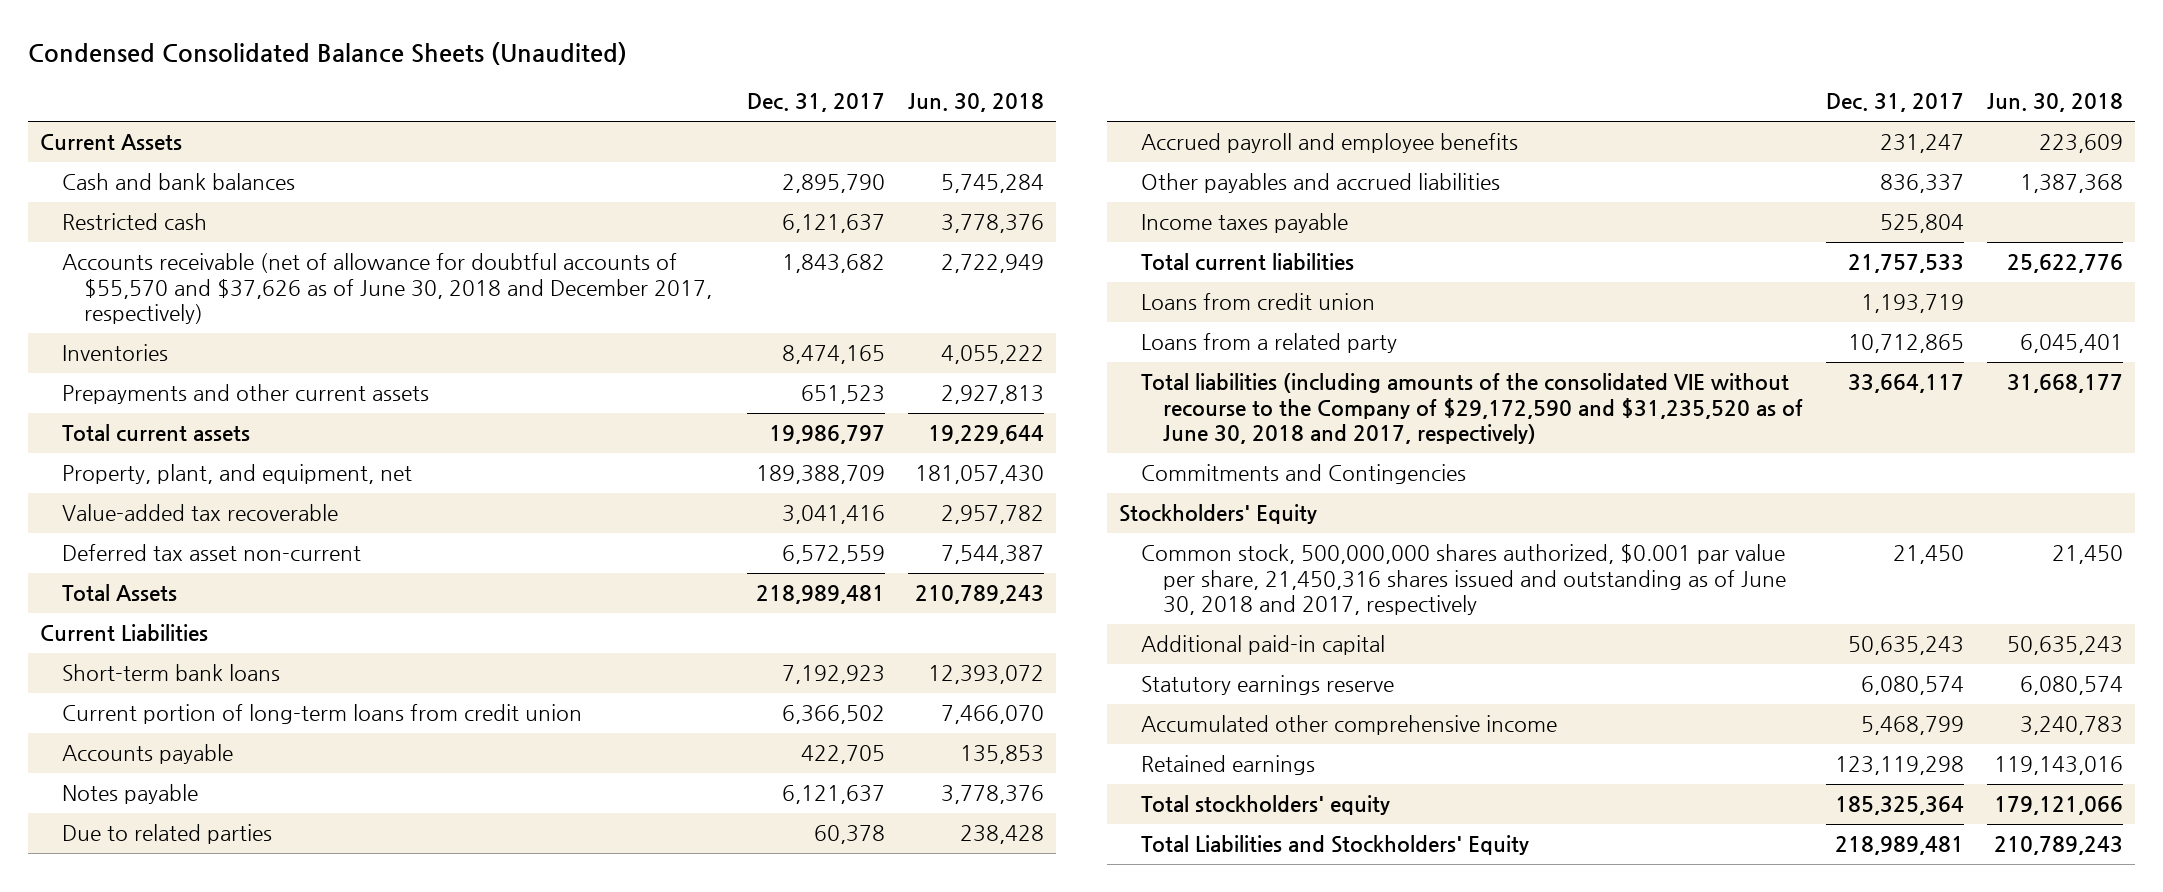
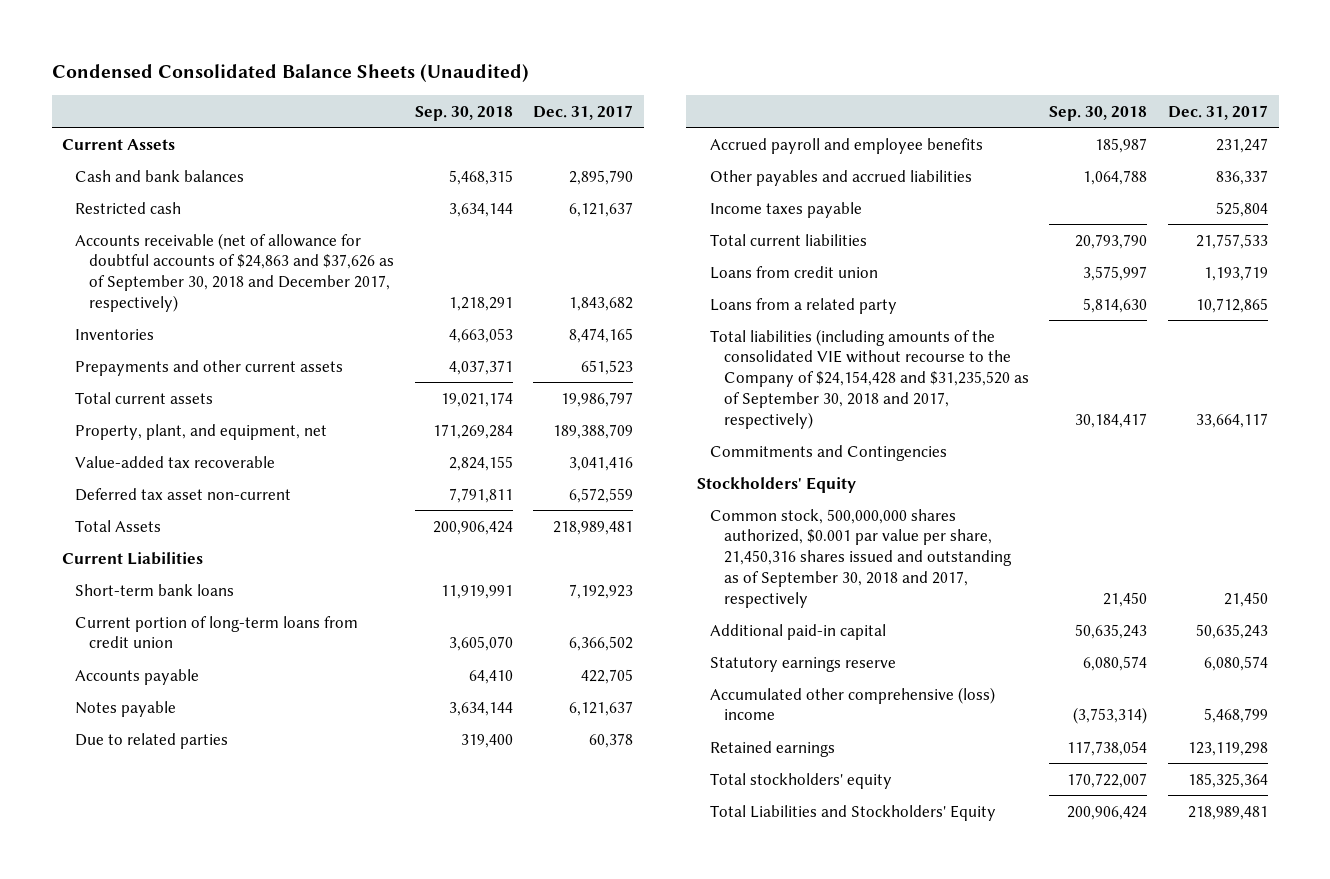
[908,93,1045,113] Jun. 30, 2018 -> none
none -> [414,105,513,121] Sep. 30, 2018
[61,253,712,325] Accounts receivable (net of allowance for doubtful accounts of $55,570 and $37,626 as of June 30, 2018 and December 2017, respectively) -> [75,232,394,312] Accounts receivable (net of allowance for doubtful accounts of $24,863 and $37,626 as of September 30, 2018 and December 2017, respectively)
[1140,373,1803,445] Total liabilities (including amounts of the consolidated VIE without recourse to the Company of $29,172,590 and $31,235,520 as of June 30, 2018 and 2017, respectively) -> [710,328,1029,429] Total liabilities (including amounts of the consolidated VIE without recourse to the Company of $24,154,428 and $31,235,520 as of September 30, 2018 and 2017, respectively)
[1140,544,1786,616] Common stock, 500,000,000 shares authorized, $0.001 par value per share, 21,450,316 shares issued and outstanding as of June 30, 2018 and 2017, respectively -> [710,508,1012,608] Common stock, 500,000,000 shares authorized, $0.001 par value per share, 21,450,316 shares issued and outstanding as of September 30, 2018 and 2017, respectively
[1140,715,1557,736] Accumulated other comprehensive income -> [710,686,996,721] Accumulated other comprehensive (loss) income

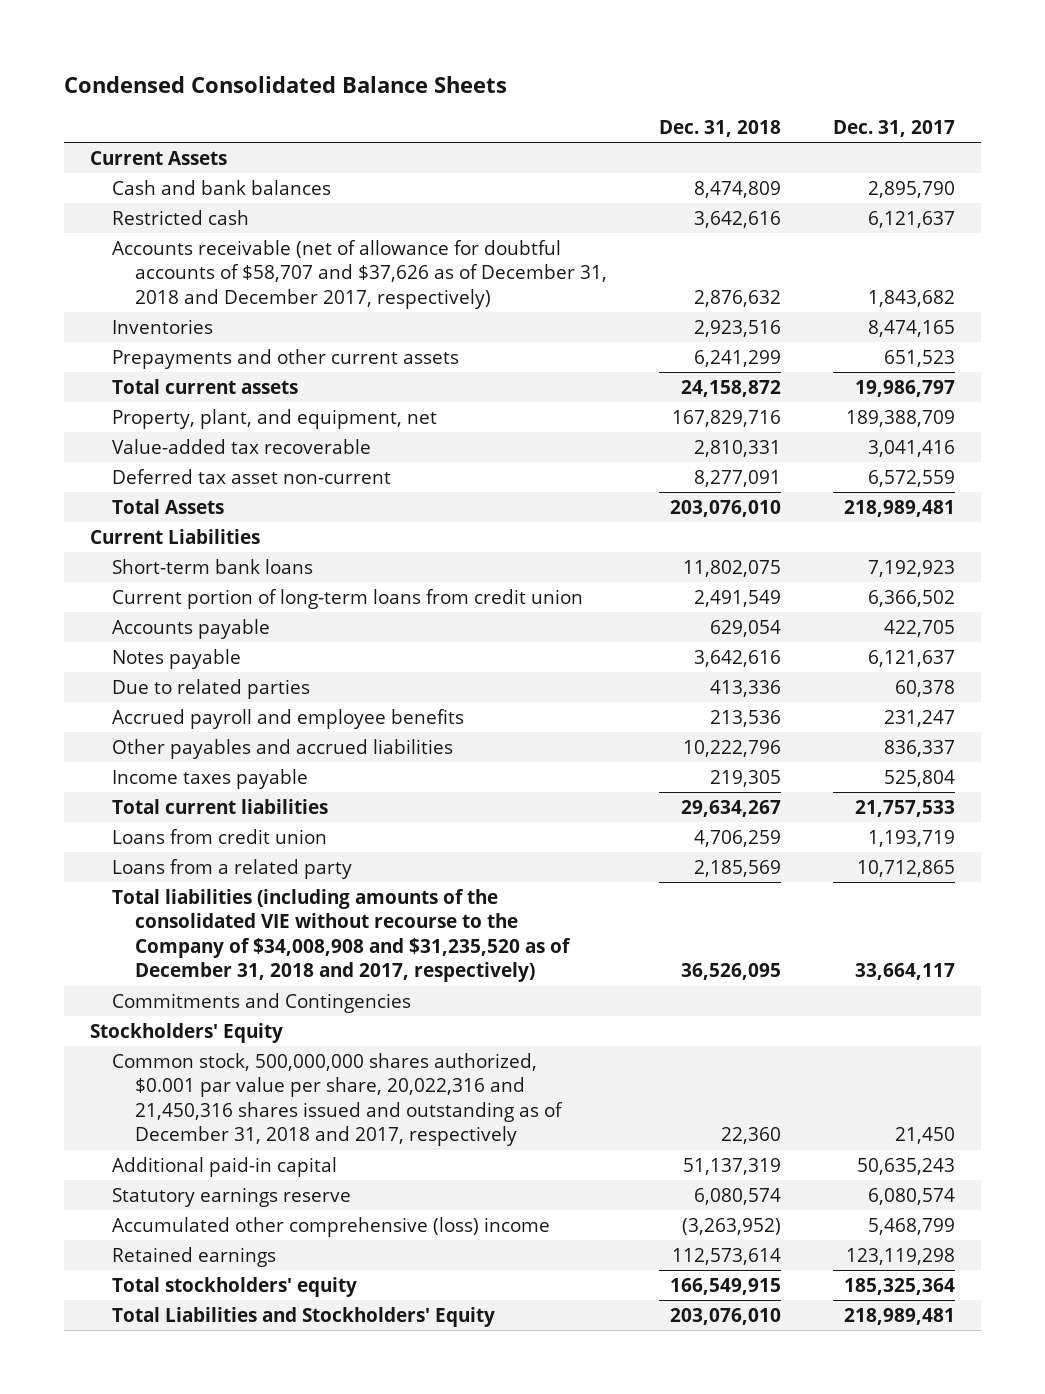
[51,64,529,83] Condensed Consolidated Balance Sheets (Unaudited) -> [63,76,507,94] Condensed Consolidated Balance Sheets
[414,105,513,121] Sep. 30, 2018 -> none
none -> [658,120,781,138] Dec. 31, 2018
[75,232,394,312] Accounts receivable (net of allowance for doubtful accounts of $24,863 and $37,626 as of September 30, 2018 and December 2017, respectively) -> [112,239,607,309] Accounts receivable (net of allowance for doubtful accounts of $58,707 and $37,626 as of December 31, 2018 and December 2017, respectively)
[710,328,1029,429] Total liabilities (including amounts of the consolidated VIE without recourse to the Company of $24,154,428 and $31,235,520 as of September 30, 2018 and 2017, respectively) -> [112,888,571,983] Total liabilities (including amounts of the consolidated VIE without recourse to the Company of $34,008,908 and $31,235,520 as of December 31, 2018 and 2017, respectively)
[710,508,1012,608] Common stock, 500,000,000 shares authorized, $0.001 par value per share, 21,450,316 shares issued and outstanding as of September 30, 2018 and 2017, respectively -> [112,1052,563,1147] Common stock, 500,000,000 shares authorized, $0.001 par value per share, 20,022,316 and 21,450,316 shares issued and outstanding as of December 31, 2018 and 2017, respectively

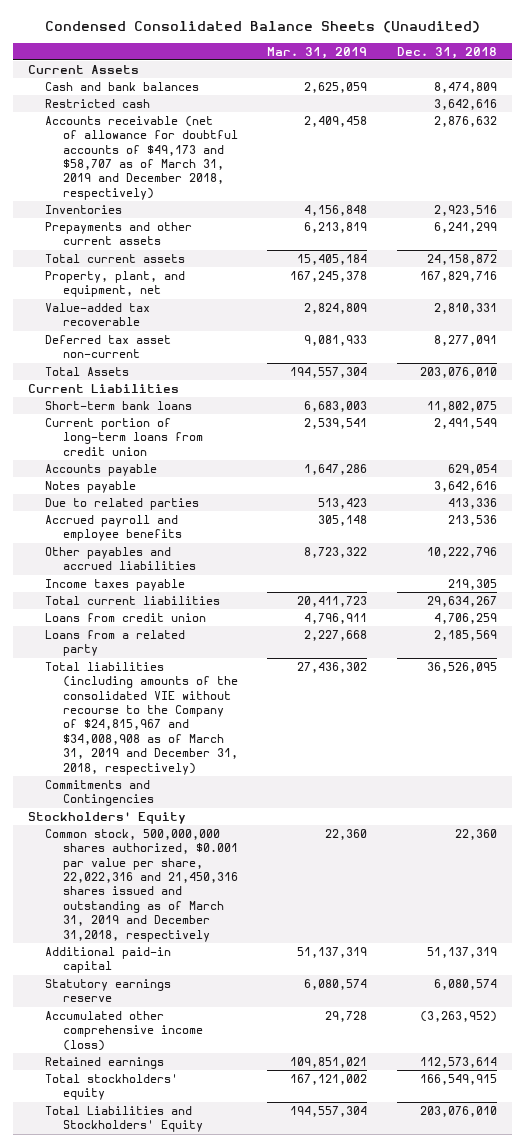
[63,76,507,94] Condensed Consolidated Balance Sheets -> [44,21,480,34] Condensed Consolidated Balance Sheets (Unaudited)
[832,120,955,138] Dec. 31, 2017 -> none
none -> [267,46,368,59] Mar. 31, 2019
[112,239,607,309] Accounts receivable (net of allowance for doubtful accounts of $58,707 and $37,626 as of December 31, 2018 and December 2017, respectively) -> [45,116,238,200] Accounts receivable (net of allowance for doubtful accounts of $49,173 and $58,707 as of March 31, 2019 and December 2018, respectively)
[112,888,571,983] Total liabilities (including amounts of the consolidated VIE without recourse to the Company of $34,008,908 and $31,235,520 as of December 31, 2018 and 2017, respectively) -> [45,662,238,775] Total liabilities (including amounts of the consolidated VIE without recourse to the Company of $24,815,967 and $34,008,908 as of March 31, 2019 and December 31, 2018, respectively)
[112,1052,563,1147] Common stock, 500,000,000 shares authorized, $0.001 par value per share, 20,022,316 and 21,450,316 shares issued and outstanding as of December 31, 2018 and 2017, respectively -> [45,829,238,942] Common stock, 500,000,000 shares authorized, $0.001 par value per share, 22,022,316 and 21,450,316 shares issued and outstanding as of March 31, 2019 and December 31,2018, respectively
[112,1216,551,1237] Accumulated other comprehensive (loss) income -> [45,1011,203,1051] Accumulated other comprehensive income (loss)

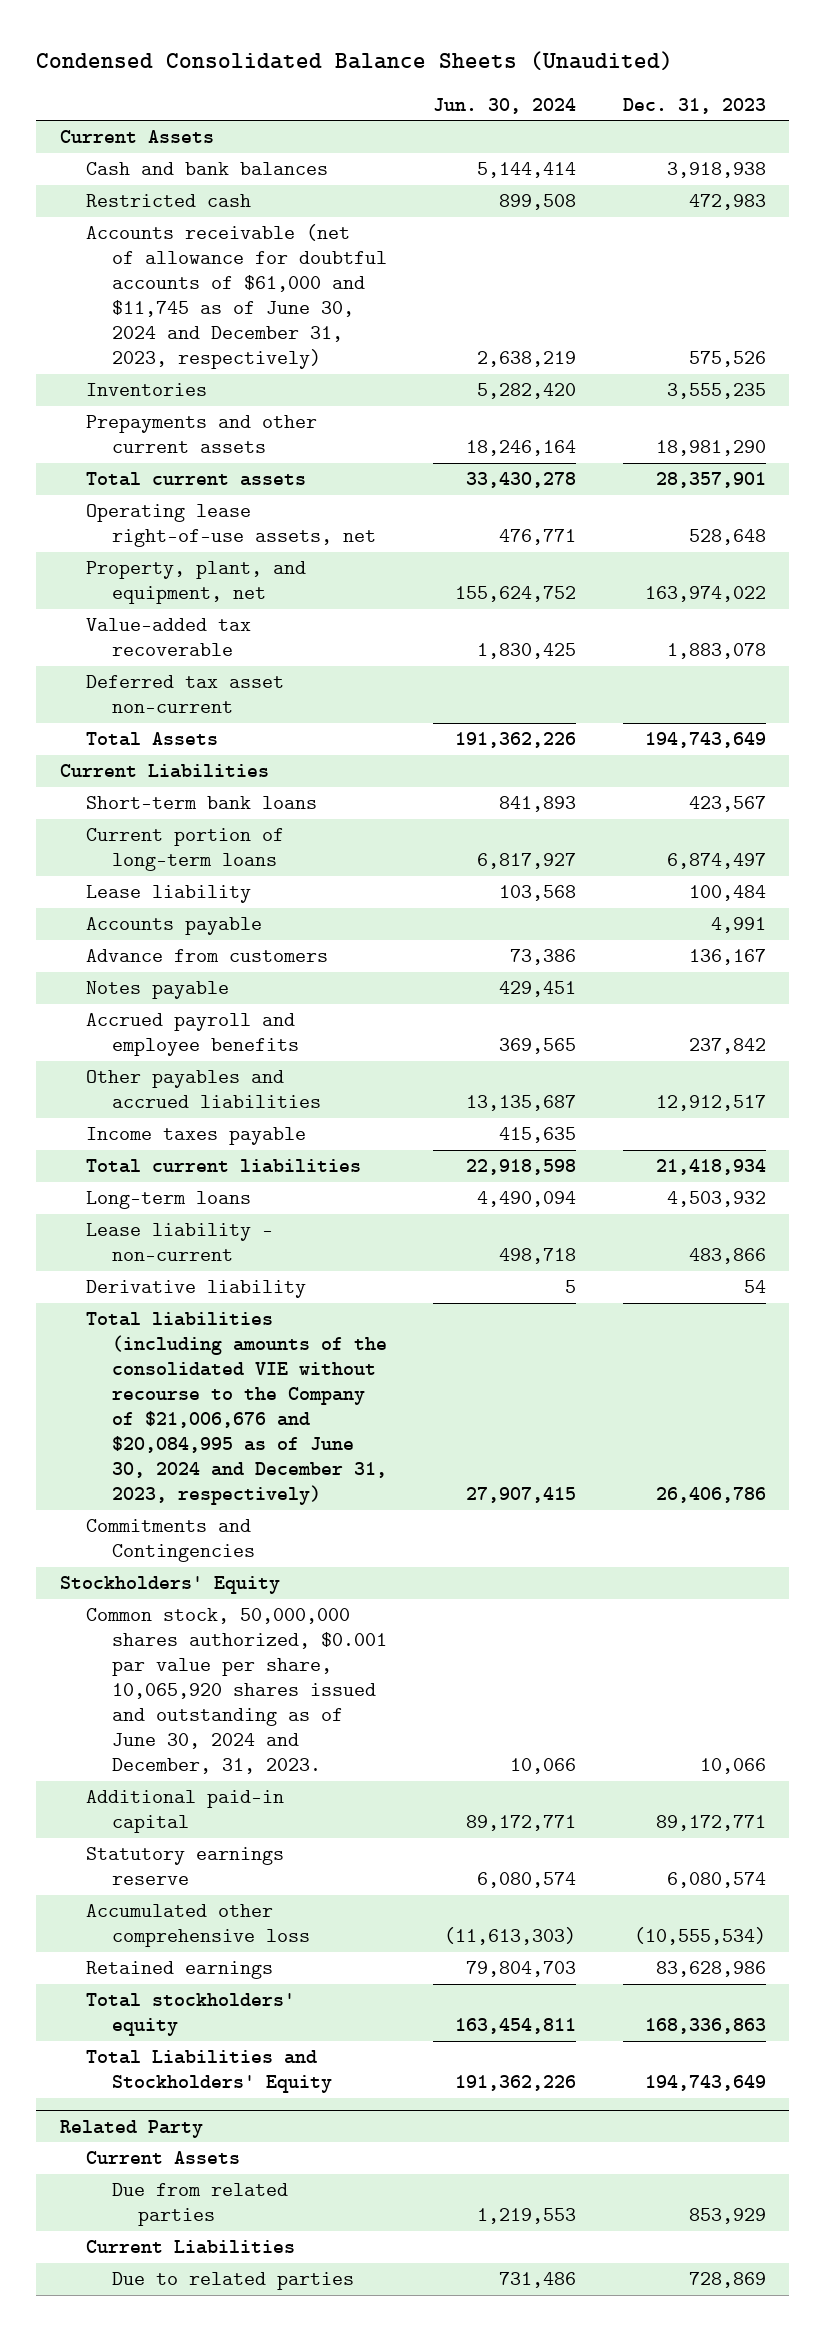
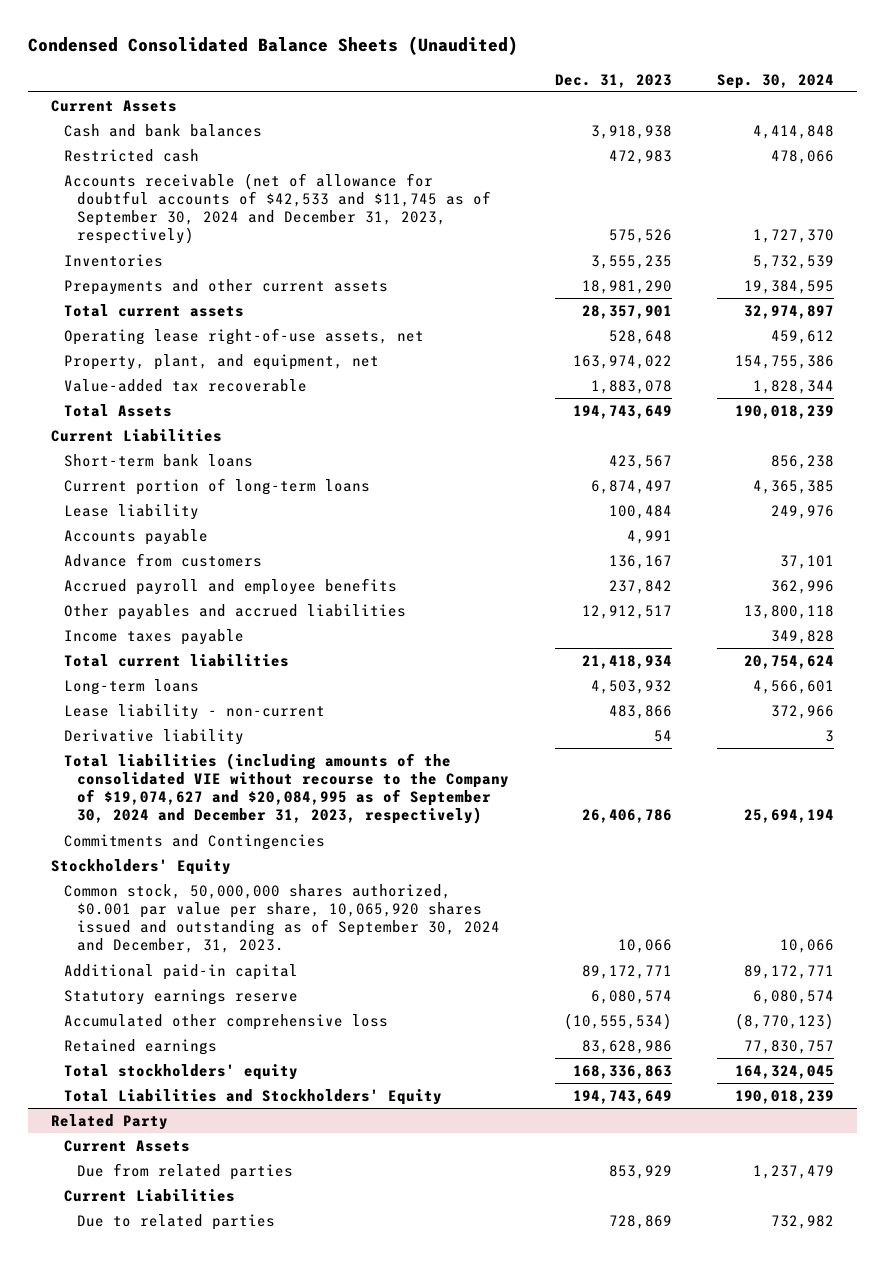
[433,97,577,114] Jun. 30, 2024 -> none
none -> [717,73,835,89] Sep. 30, 2024
[85,224,387,370] Accounts receivable (net of allowance for doubtful accounts of $61,000 and $11,745 as of June 30, 2024 and December 31, 2023, respectively) -> [63,172,492,245] Accounts receivable (net of allowance for doubtful accounts of $42,533 and $11,745 as of September 30, 2024 and December 31, 2023, respectively)
[85,675,284,714] Deferred tax asset non-current -> none
[85,981,229,1000] Notes payable -> none
[85,1312,387,1506] Total liabilities (including amounts of the consolidated VIE without recourse to the Company of $21,006,676 and $20,084,995 as of June 30, 2024 and December 31, 2023, respectively) -> [63,752,510,825] Total liabilities (including amounts of the consolidated VIE without recourse to the Company of $19,074,627 and $20,084,995 as of September 30, 2024 and December 31, 2023, respectively)
[85,1608,387,1775] Common stock, 50,000,000 shares authorized, $0.001 par value per share, 10,065,920 shares issued and outstanding as of June 30, 2024 and December, 31, 2023. -> [63,883,501,954] Common stock, 50,000,000 shares authorized, $0.001 par value per share, 10,065,920 shares issued and outstanding as of September 30, 2024 and December, 31, 2023.

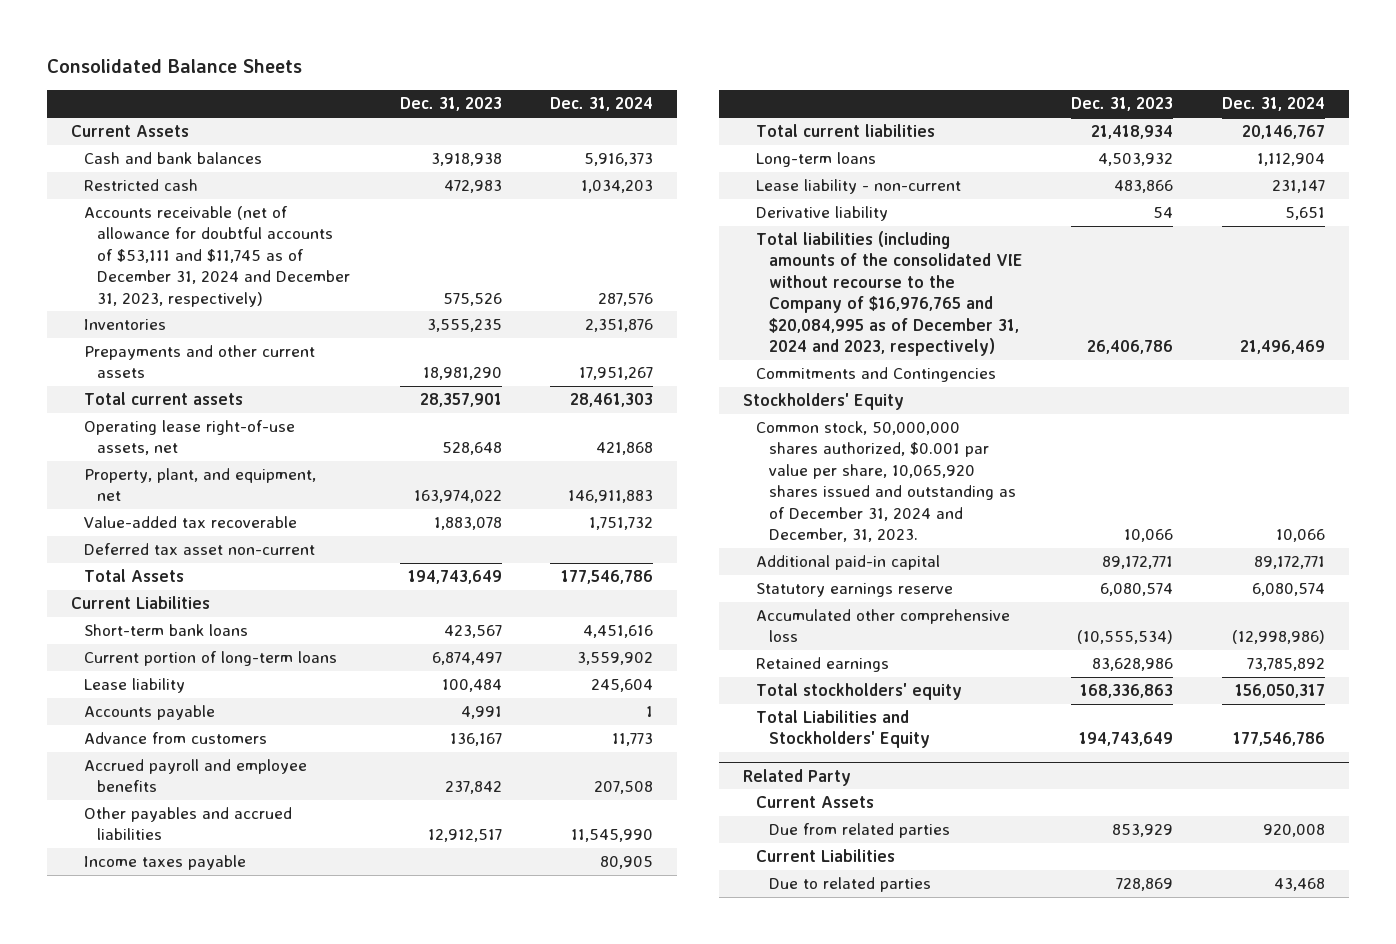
[27,36,518,56] Condensed Consolidated Balance Sheets (Unaudited) -> [47,59,303,74] Consolidated Balance Sheets
[717,73,835,89] Sep. 30, 2024 -> none
none -> [549,97,653,112] Dec. 31, 2024
[63,172,492,245] Accounts receivable (net of allowance for doubtful accounts of $42,533 and $11,745 as of September 30, 2024 and December 31, 2023, respectively) -> [84,206,351,307] Accounts receivable (net of allowance for doubtful accounts of $53,111 and $11,745 as of December 31, 2024 and December 31, 2023, respectively)
none -> [84,543,316,556] Deferred tax asset non-current
[63,752,510,825] Total liabilities (including amounts of the consolidated VIE without recourse to the Company of $19,074,627 and $20,084,995 as of September 30, 2024 and December 31, 2023, respectively) -> [756,231,1024,357] Total liabilities (including amounts of the consolidated VIE without recourse to the Company of $16,976,765 and $20,084,995 as of December 31, 2024 and 2023, respectively)
[63,883,501,954] Common stock, 50,000,000 shares authorized, $0.001 par value per share, 10,065,920 shares issued and outstanding as of September 30, 2024 and December, 31, 2023. -> [756,421,1017,543] Common stock, 50,000,000 shares authorized, $0.001 par value per share, 10,065,920 shares issued and outstanding as of December 31, 2024 and December, 31, 2023.

